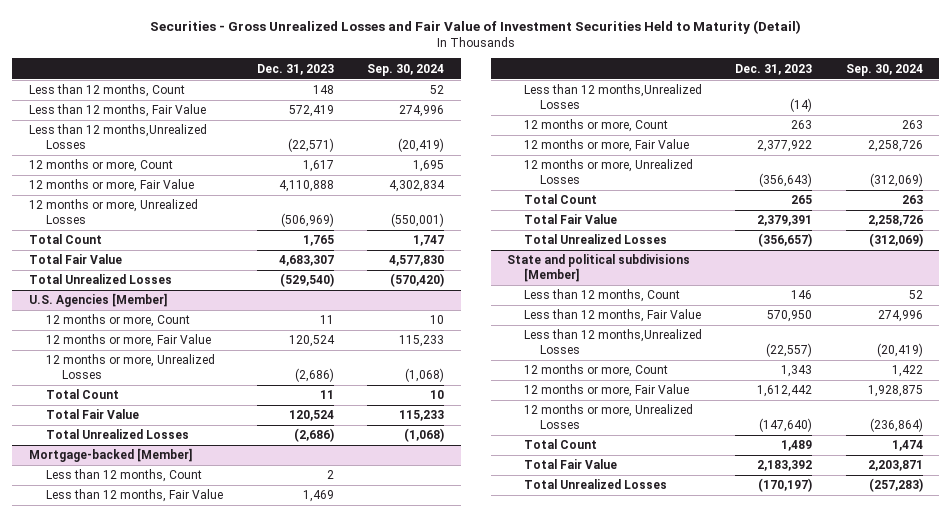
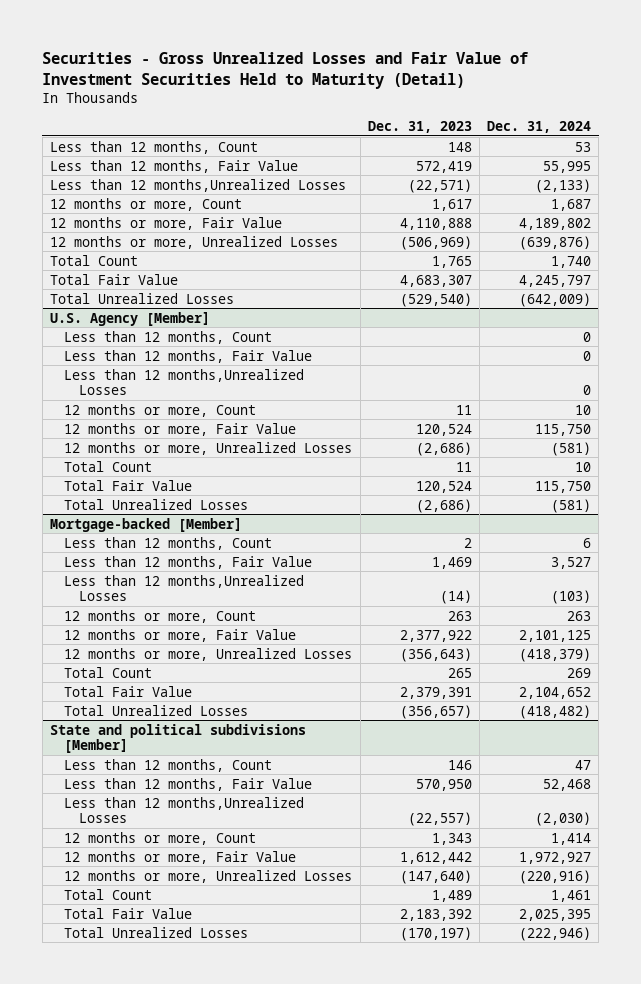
[367,63,445,76] Sep. 30, 2024 -> none
none -> [487,121,592,134] Dec. 31, 2024
[29,293,168,308] U.S. Agencies [Member] -> [50,311,211,326] U.S. Agency [Member]
none -> [64,330,273,344] Less than 12 months, Count
none -> [64,349,313,363] Less than 12 months, Fair Value
none -> [64,368,305,396] Less than 12 months,Unrealized Losses

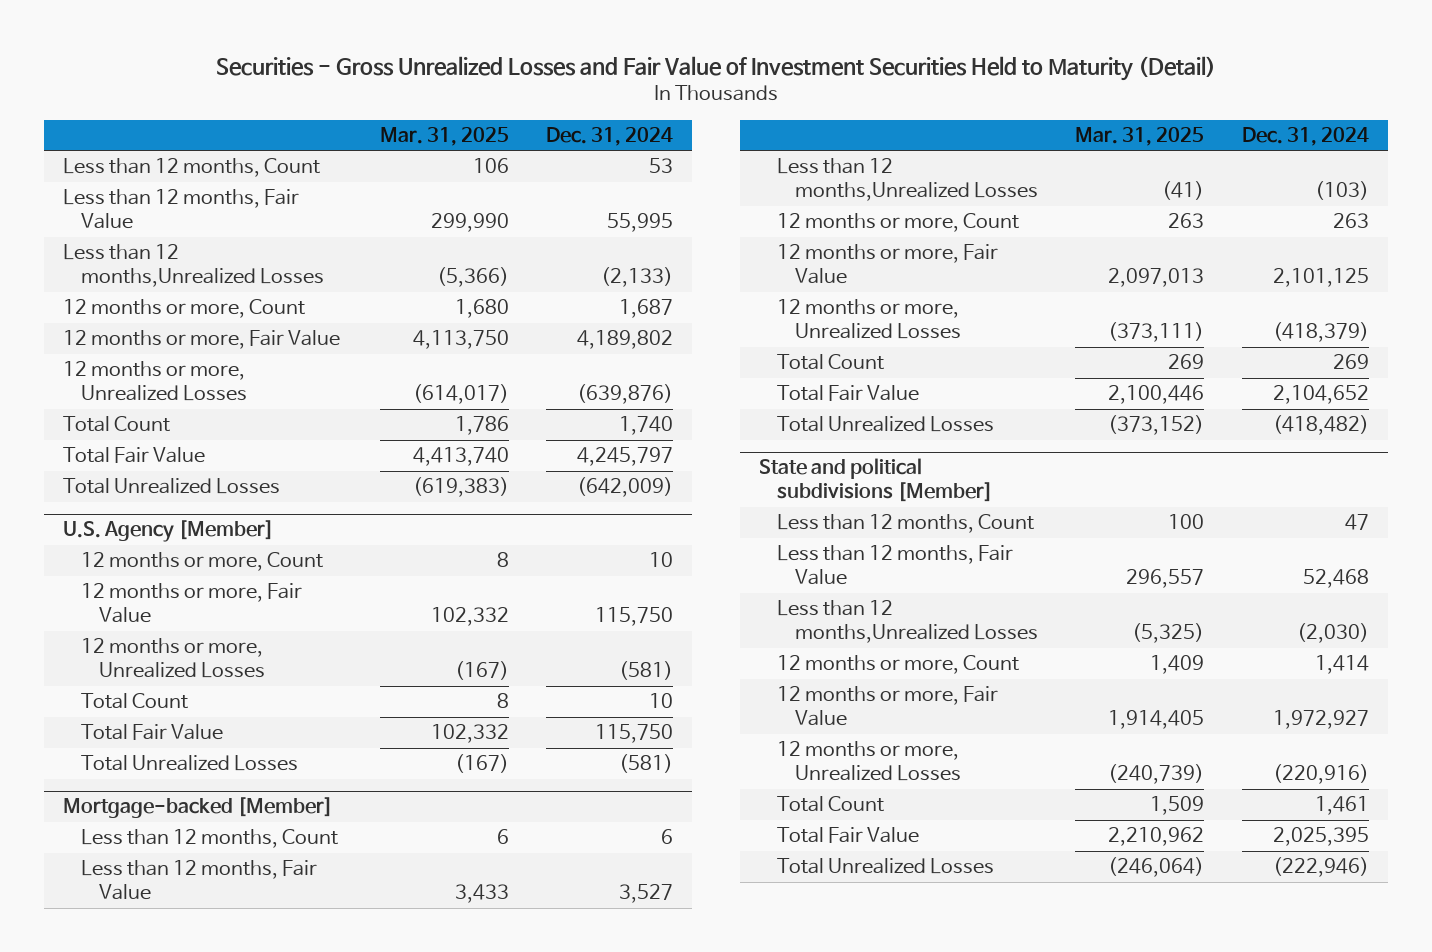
[367,121,472,134] Dec. 31, 2023 -> none
none -> [379,126,509,146] Mar. 31, 2025
[64,330,273,344] Less than 12 months, Count -> none
[64,349,313,363] Less than 12 months, Fair Value -> none
[64,368,305,396] Less than 12 months,Unrealized Losses -> none

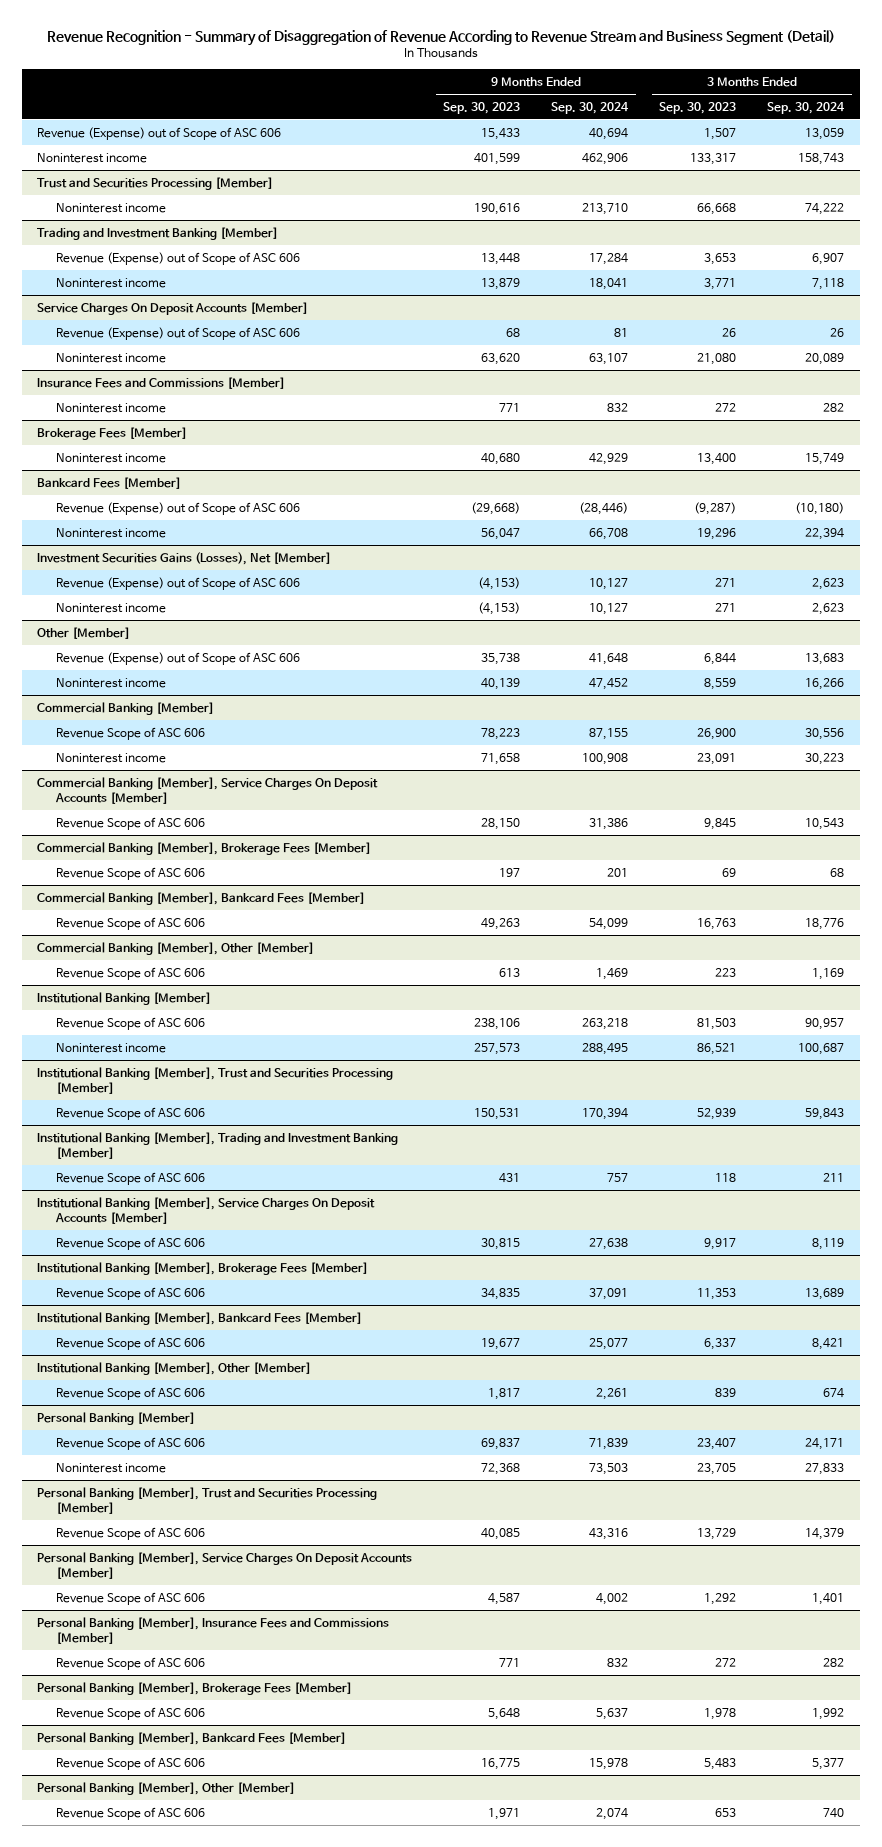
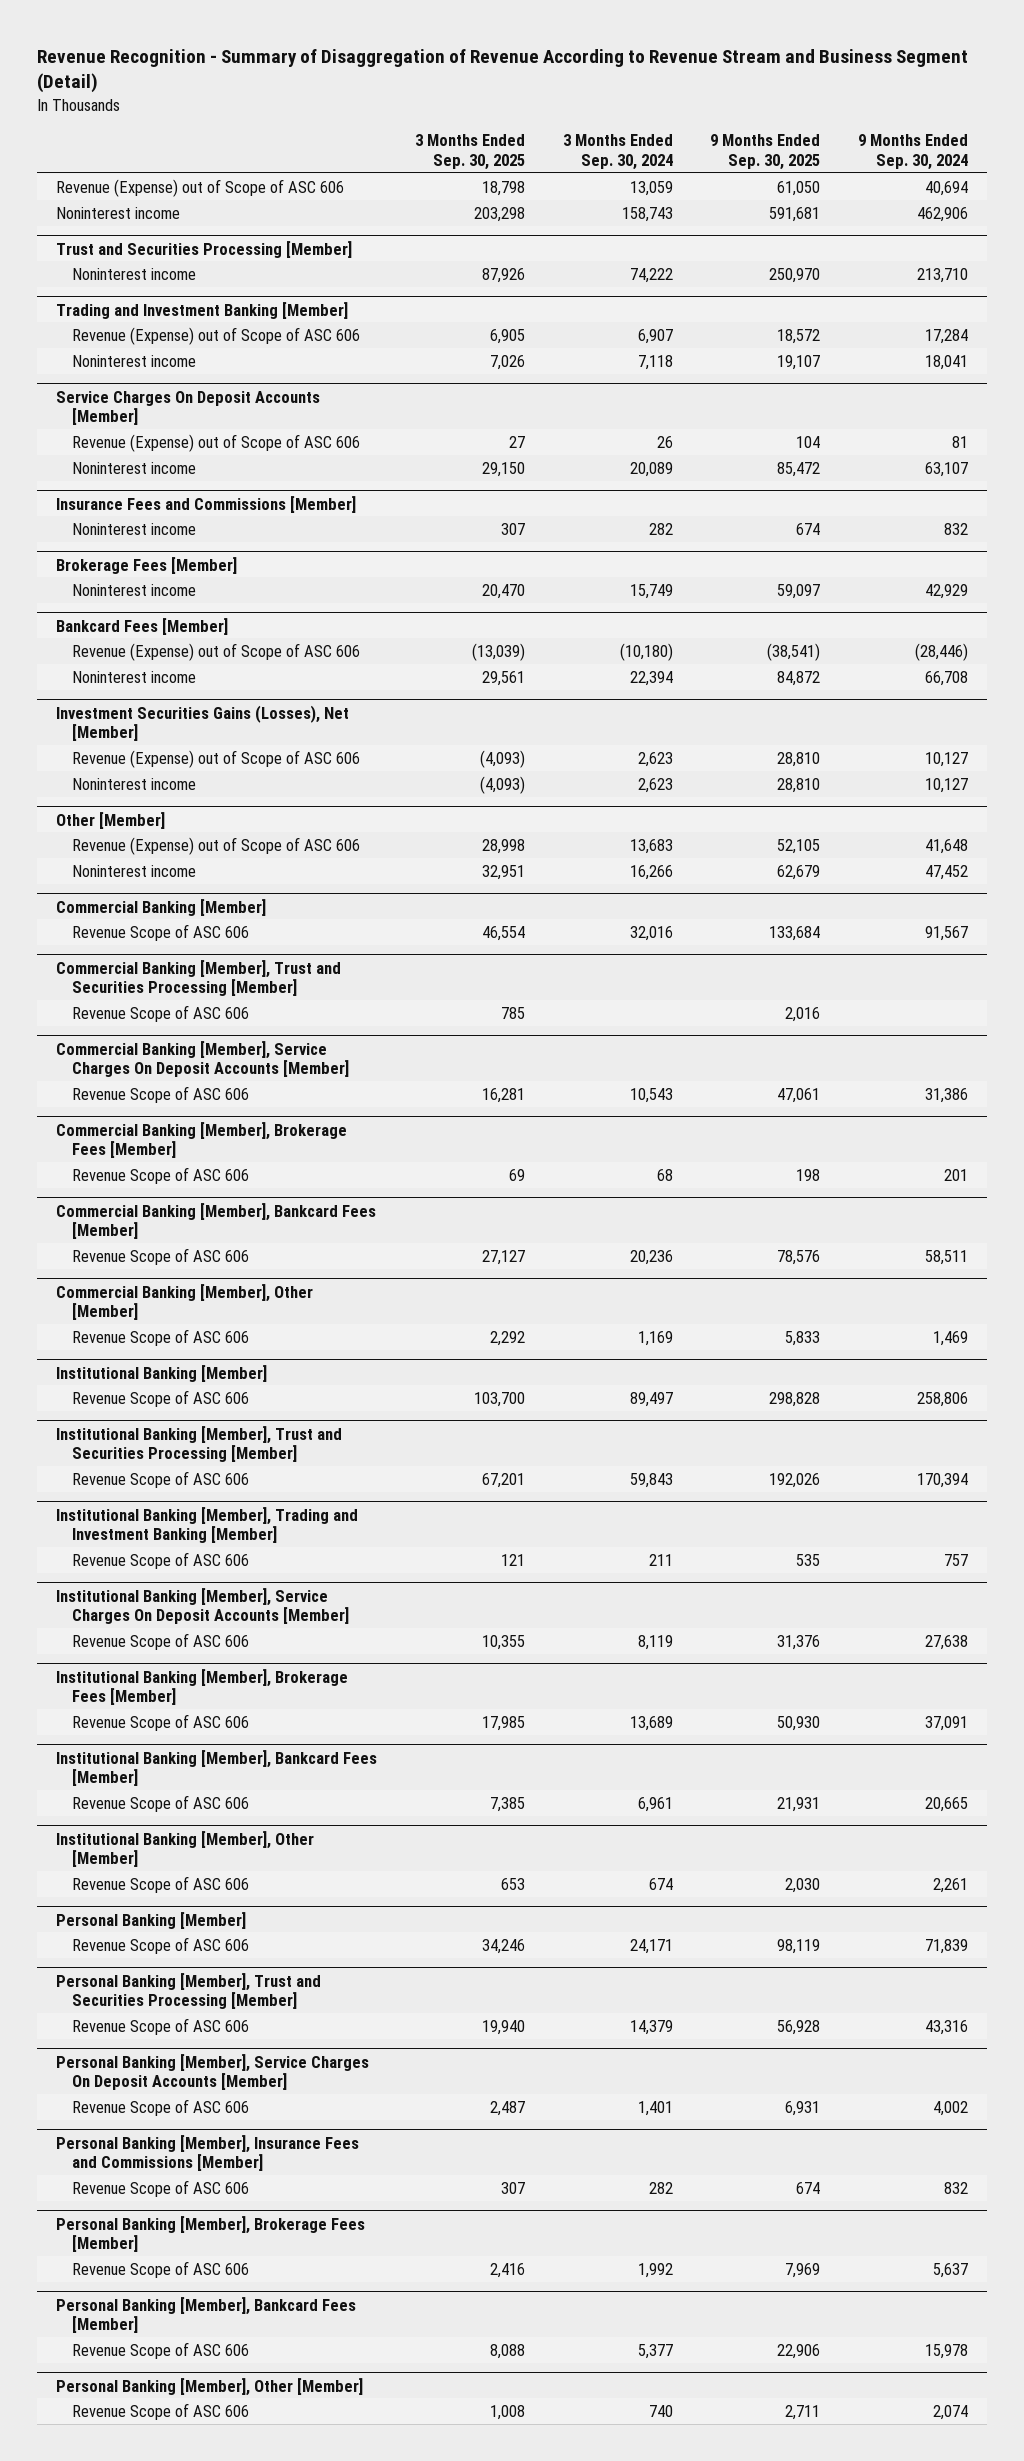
[443,101,521,114] Sep. 30, 2023 -> none
[659,101,737,114] Sep. 30, 2023 -> none
none -> [414,133,525,170] 3 Months Ended Sep. 30, 2025
none -> [710,133,821,170] 9 Months Ended Sep. 30, 2025
[55,752,166,763] Noninterest income -> none
[589,727,629,740] 87,155 -> [924,925,968,941] 91,567
[805,727,845,740] 30,556 -> [629,925,673,941] 32,016
none -> [56,959,342,997] Commercial Banking [Member], Trust and Securities Processing [Member]
none -> [72,1004,250,1022] Revenue Scope of ASC 606
[589,917,629,930] 54,099 -> [924,1249,968,1265] 58,511
[805,917,845,930] 18,776 -> [629,1249,673,1265] 20,236
[55,1042,166,1053] Noninterest income -> none
[582,1017,629,1030] 263,218 -> [916,1391,968,1407] 258,806
[805,1017,845,1030] 90,957 -> [629,1391,673,1407] 89,497
[589,1337,629,1350] 25,077 -> [924,1796,968,1812] 20,665
[812,1337,845,1350] 8,421 -> [637,1796,673,1812] 6,961
[55,1462,166,1473] Noninterest income -> none

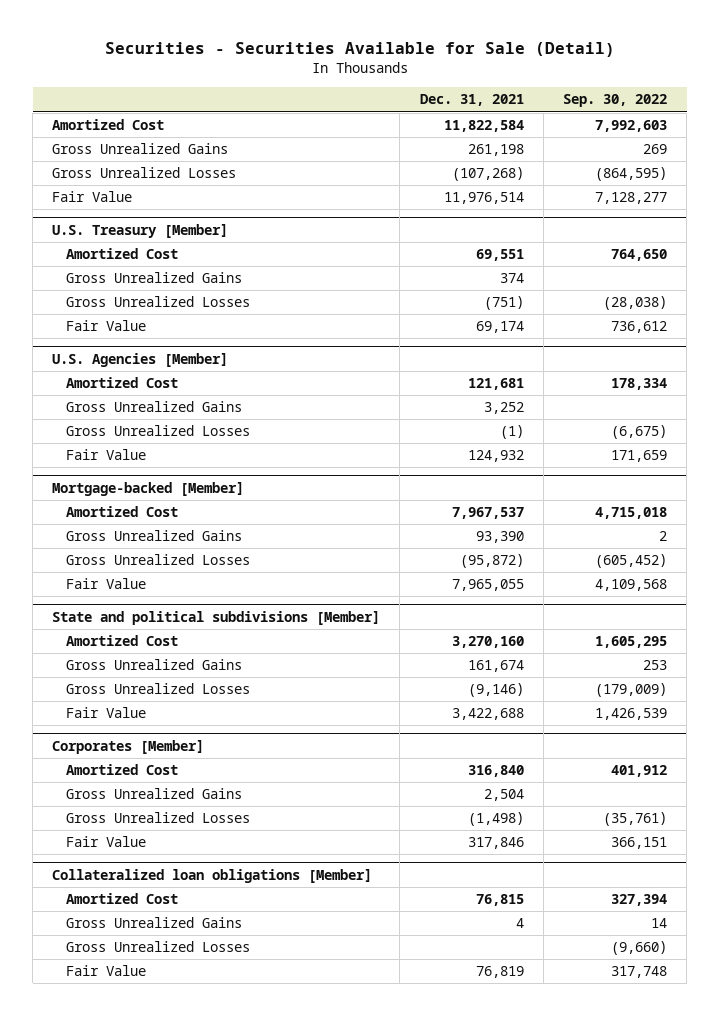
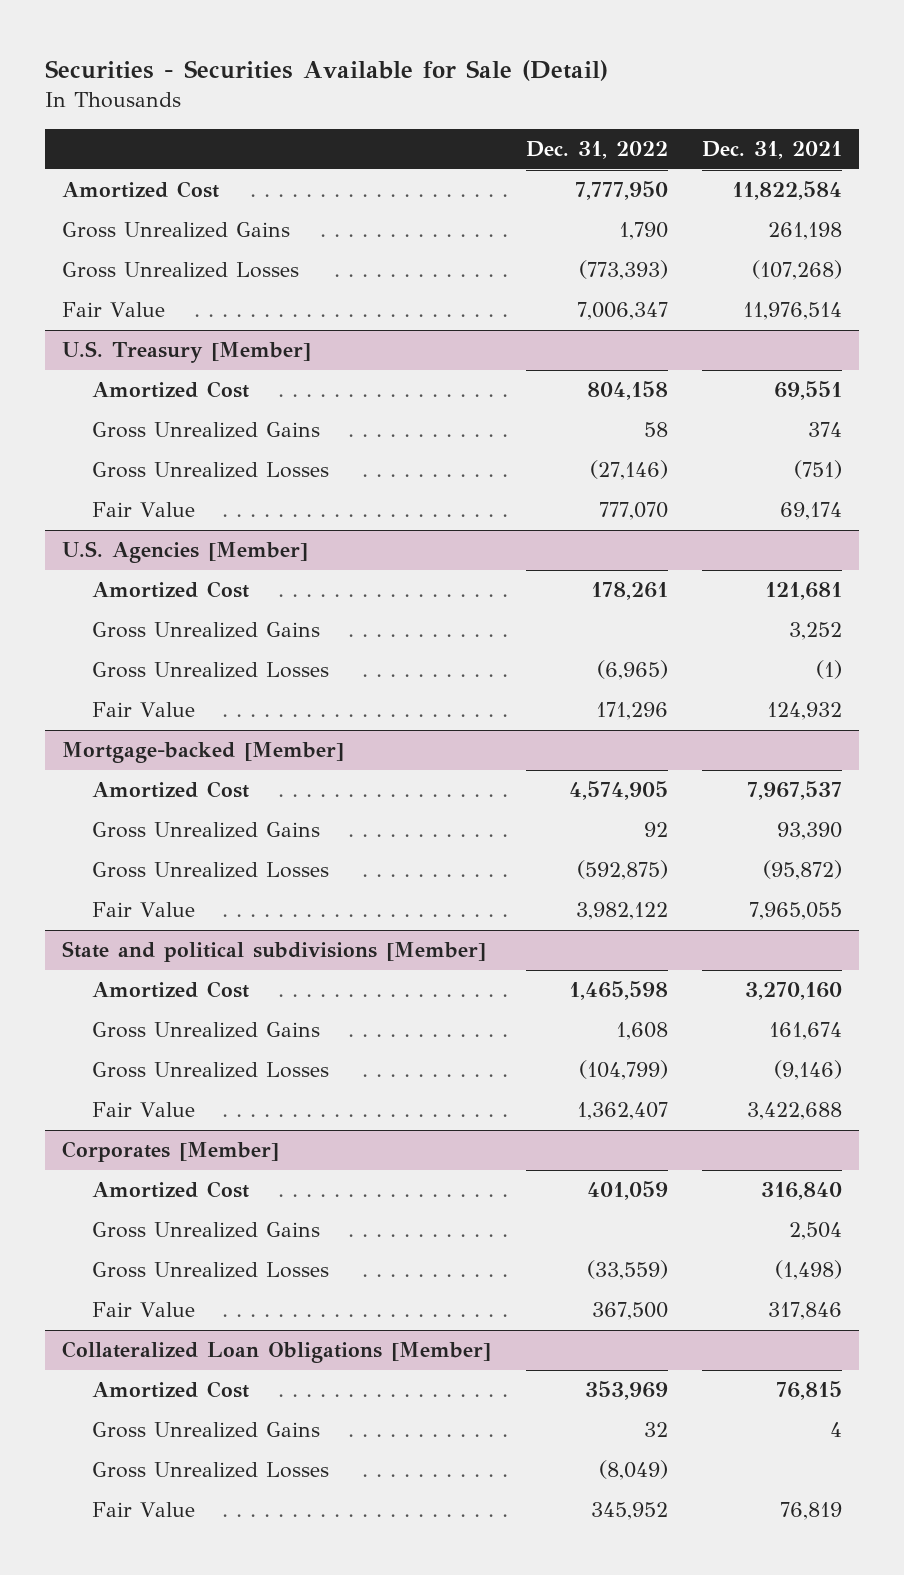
[562,94,667,108] Sep. 30, 2022 -> none
none -> [525,141,668,160] Dec. 31, 2022
[52,868,373,883] Collateralized loan obligations [Member] -> [62,1341,492,1364] Collateralized Loan Obligations [Member]

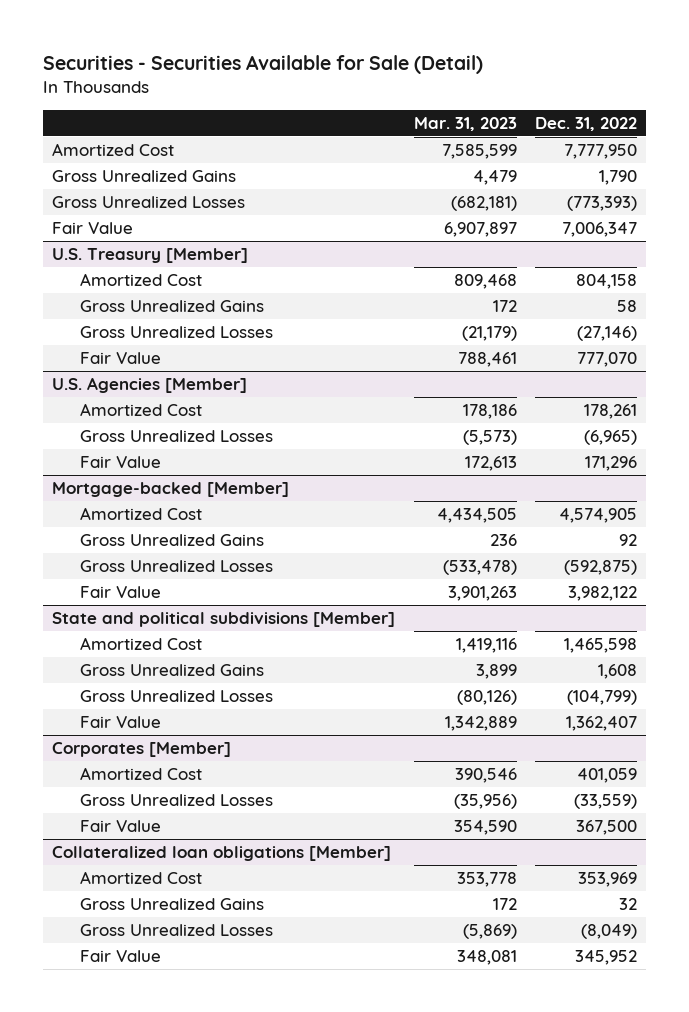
[702,141,843,160] Dec. 31, 2021 -> none
none -> [413,116,517,131] Mar. 31, 2023
[92,622,321,639] Gross Unrealized Gains -> none
[92,1222,321,1239] Gross Unrealized Gains -> none
[62,1341,492,1364] Collateralized Loan Obligations [Member] -> [52,845,392,861] Collateralized loan obligations [Member]

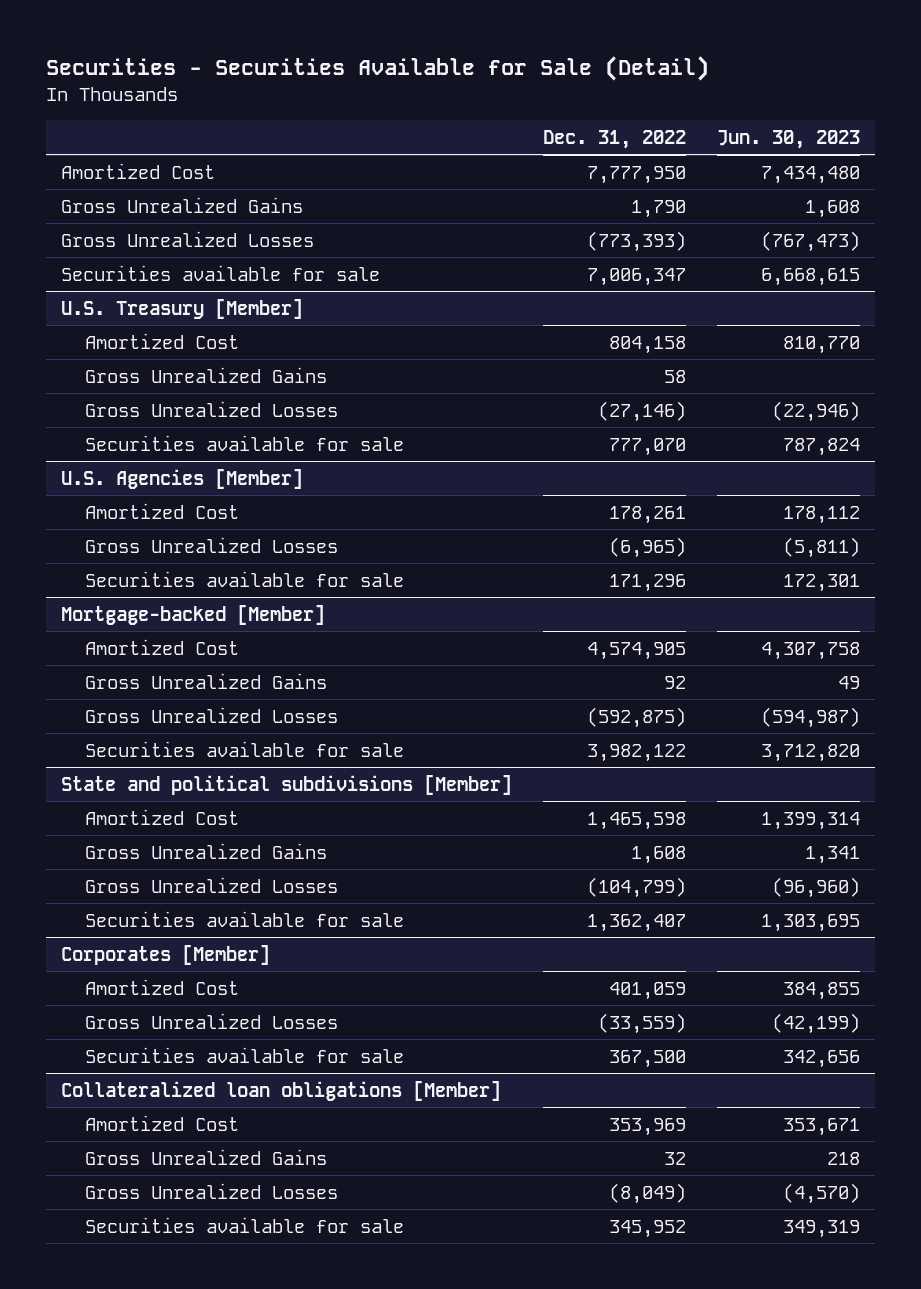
[413,116,517,131] Mar. 31, 2023 -> none
none -> [716,129,860,149] Jun. 30, 2023
[52,221,134,234] Fair Value -> [61,264,381,281] Securities available for sale
[79,351,161,364] Fair Value -> [85,434,405,451] Securities available for sale
[79,455,161,468] Fair Value -> [85,570,405,587] Securities available for sale
[79,585,161,598] Fair Value -> [85,740,405,757] Securities available for sale
[79,715,161,728] Fair Value -> [85,910,405,927] Securities available for sale
[79,819,161,832] Fair Value -> [85,1046,405,1063] Securities available for sale
[79,949,161,962] Fair Value -> [85,1216,405,1233] Securities available for sale

